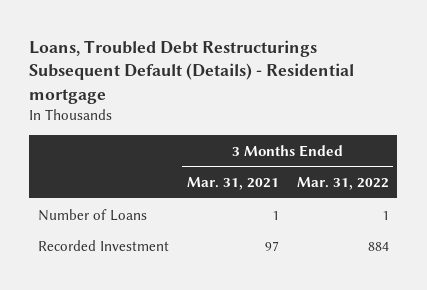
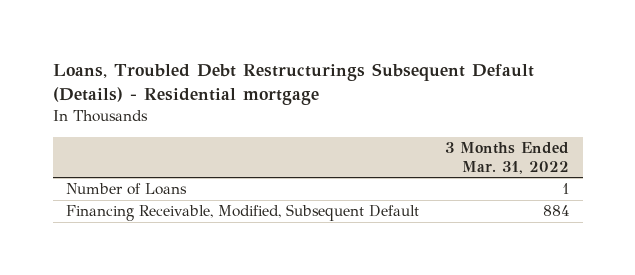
[186,177,279,191] Mar. 31, 2021 -> none
[38,239,170,251] Recorded Investment -> [65,204,419,222] Financing Receivable, Modified, Subsequent Default

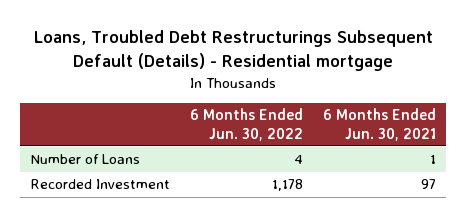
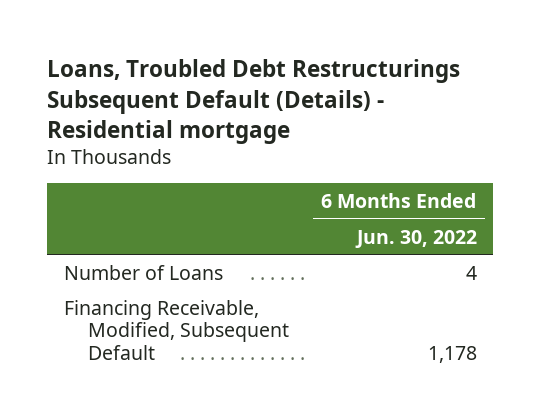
[322,108,436,141] 6 Months Ended Jun. 30, 2021 -> none
[29,179,170,190] Recorded Investment -> [63,299,289,360] Financing Receivable, Modified, Subsequent Default

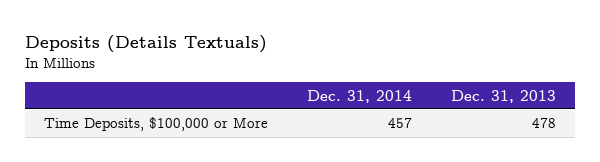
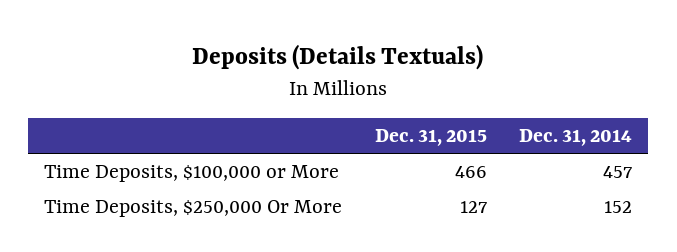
[450,89,556,103] Dec. 31, 2013 -> none
none -> [374,129,487,147] Dec. 31, 2015
none -> [44,200,343,218] Time Deposits, $250,000 Or More

